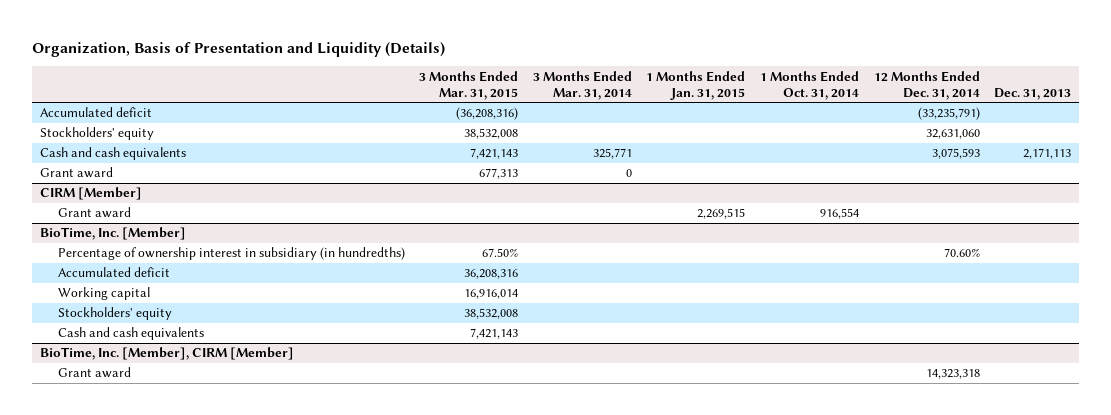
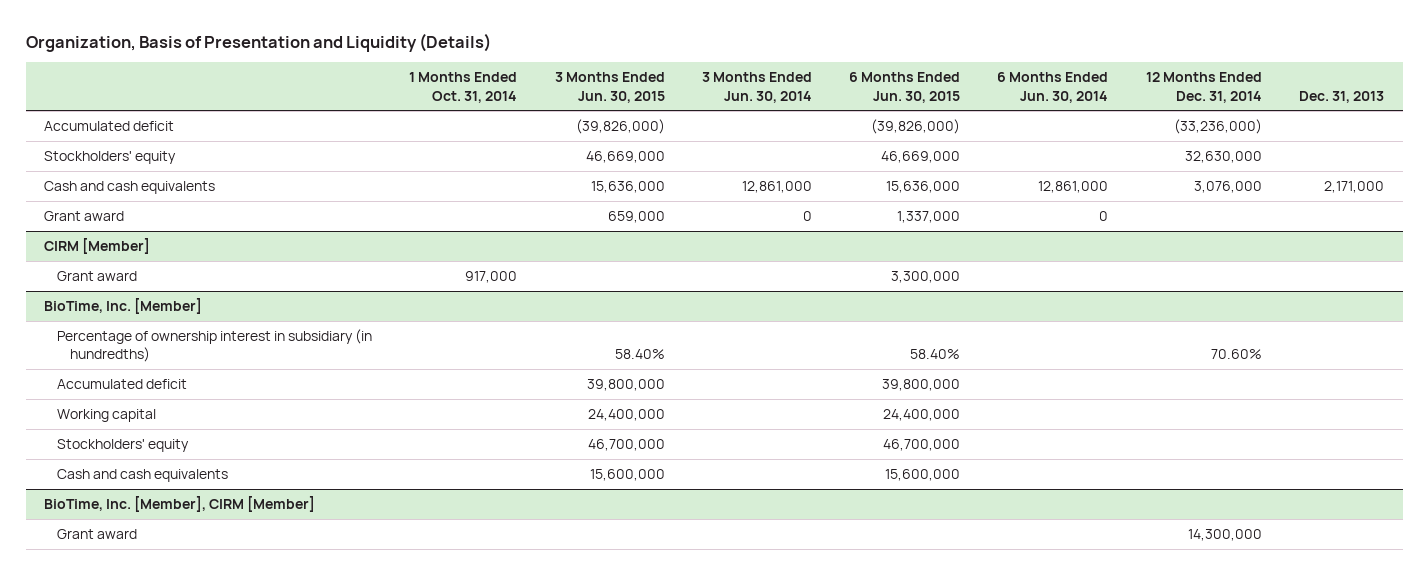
[419,70,519,100] 3 Months Ended Mar. 31, 2015 -> none
[532,70,632,100] 3 Months Ended Mar. 31, 2014 -> none
[646,70,746,100] 1 Months Ended Jan. 31, 2015 -> none
none -> [554,72,665,103] 3 Months Ended Jun. 30, 2015
none -> [701,72,812,103] 3 Months Ended Jun. 30, 2014
none -> [849,72,961,103] 6 Months Ended Jun. 30, 2015
none -> [997,72,1109,103] 6 Months Ended Jun. 30, 2014
[917,107,980,121] (33,235,791) -> [1173,119,1262,135] (33,236,000)
[925,129,980,140] 32,631,060 -> [1184,151,1262,164] 32,630,000
[931,148,980,160] 3,075,593 -> [1193,181,1262,194] 3,076,000
[1023,148,1072,160] 2,171,113 -> [1323,181,1384,194] 2,171,000
[819,208,859,220] 916,554 -> [465,271,518,284] 917,000
[925,369,980,380] 14,323,318 -> [1187,529,1262,542] 14,300,000

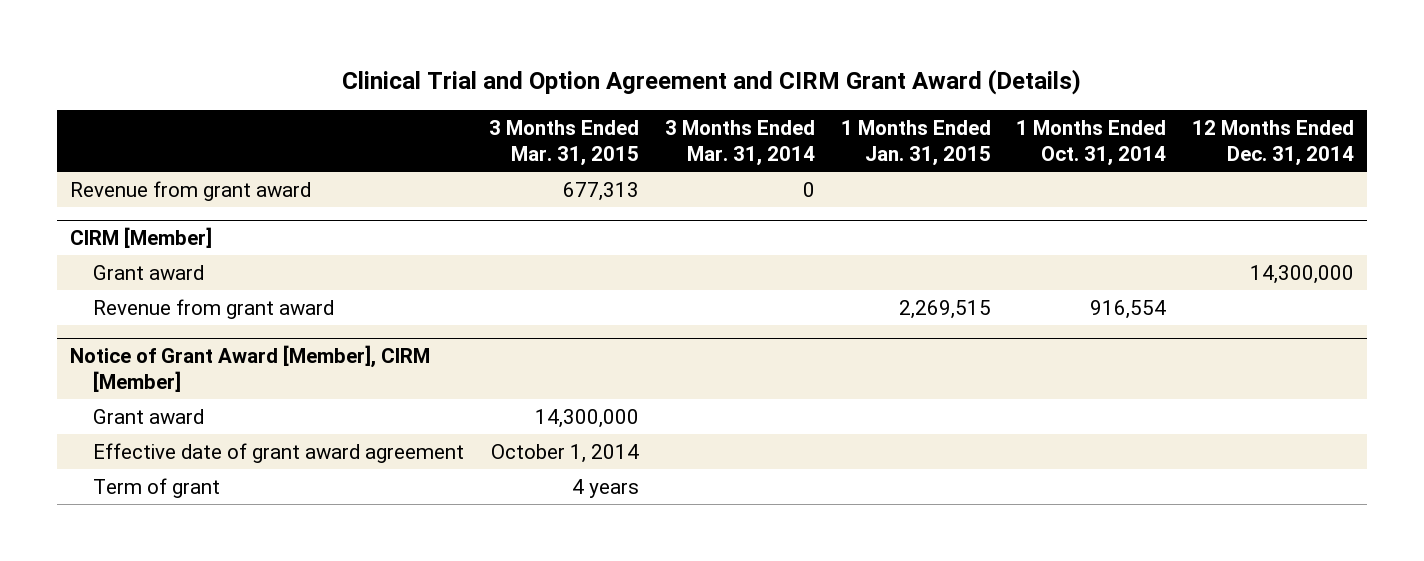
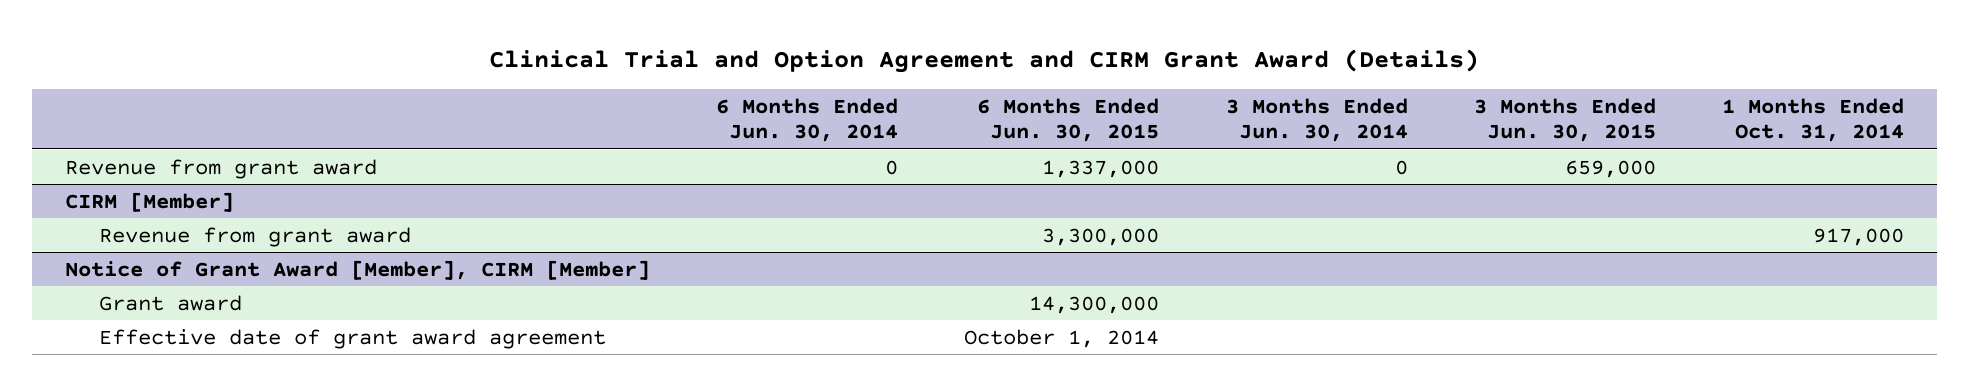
[489,119,640,167] 3 Months Ended Mar. 31, 2015 -> none
[665,119,816,167] 3 Months Ended Mar. 31, 2014 -> none
[840,119,991,167] 1 Months Ended Jan. 31, 2015 -> none
[1192,119,1355,167] 12 Months Ended Dec. 31, 2014 -> none
none -> [716,97,899,143] 6 Months Ended Jun. 30, 2014
none -> [977,97,1160,143] 6 Months Ended Jun. 30, 2015
none -> [1225,97,1408,143] 3 Months Ended Jun. 30, 2014
none -> [1473,97,1656,143] 3 Months Ended Jun. 30, 2015
[92,264,204,280] Grant award -> none
[1090,299,1167,319] 916,554 -> [1812,227,1904,246] 917,000
[92,477,220,498] Term of grant -> none

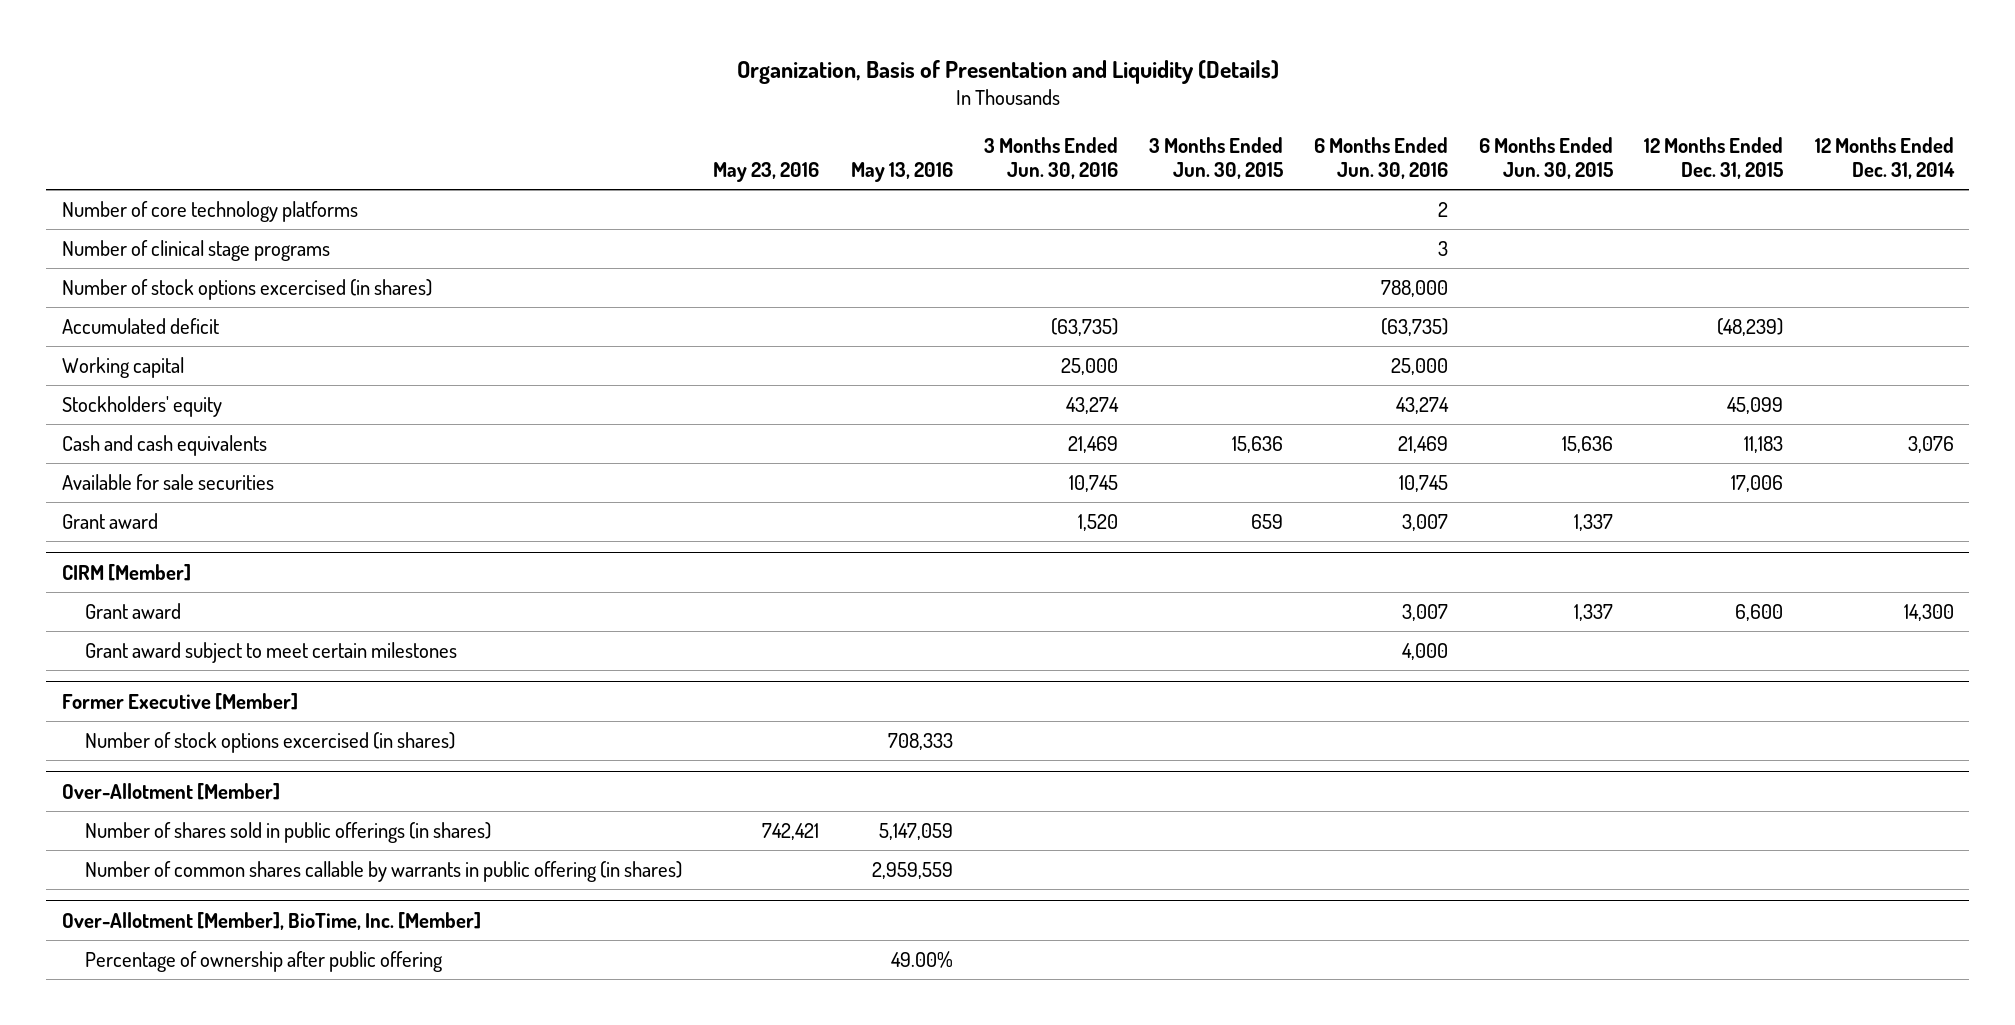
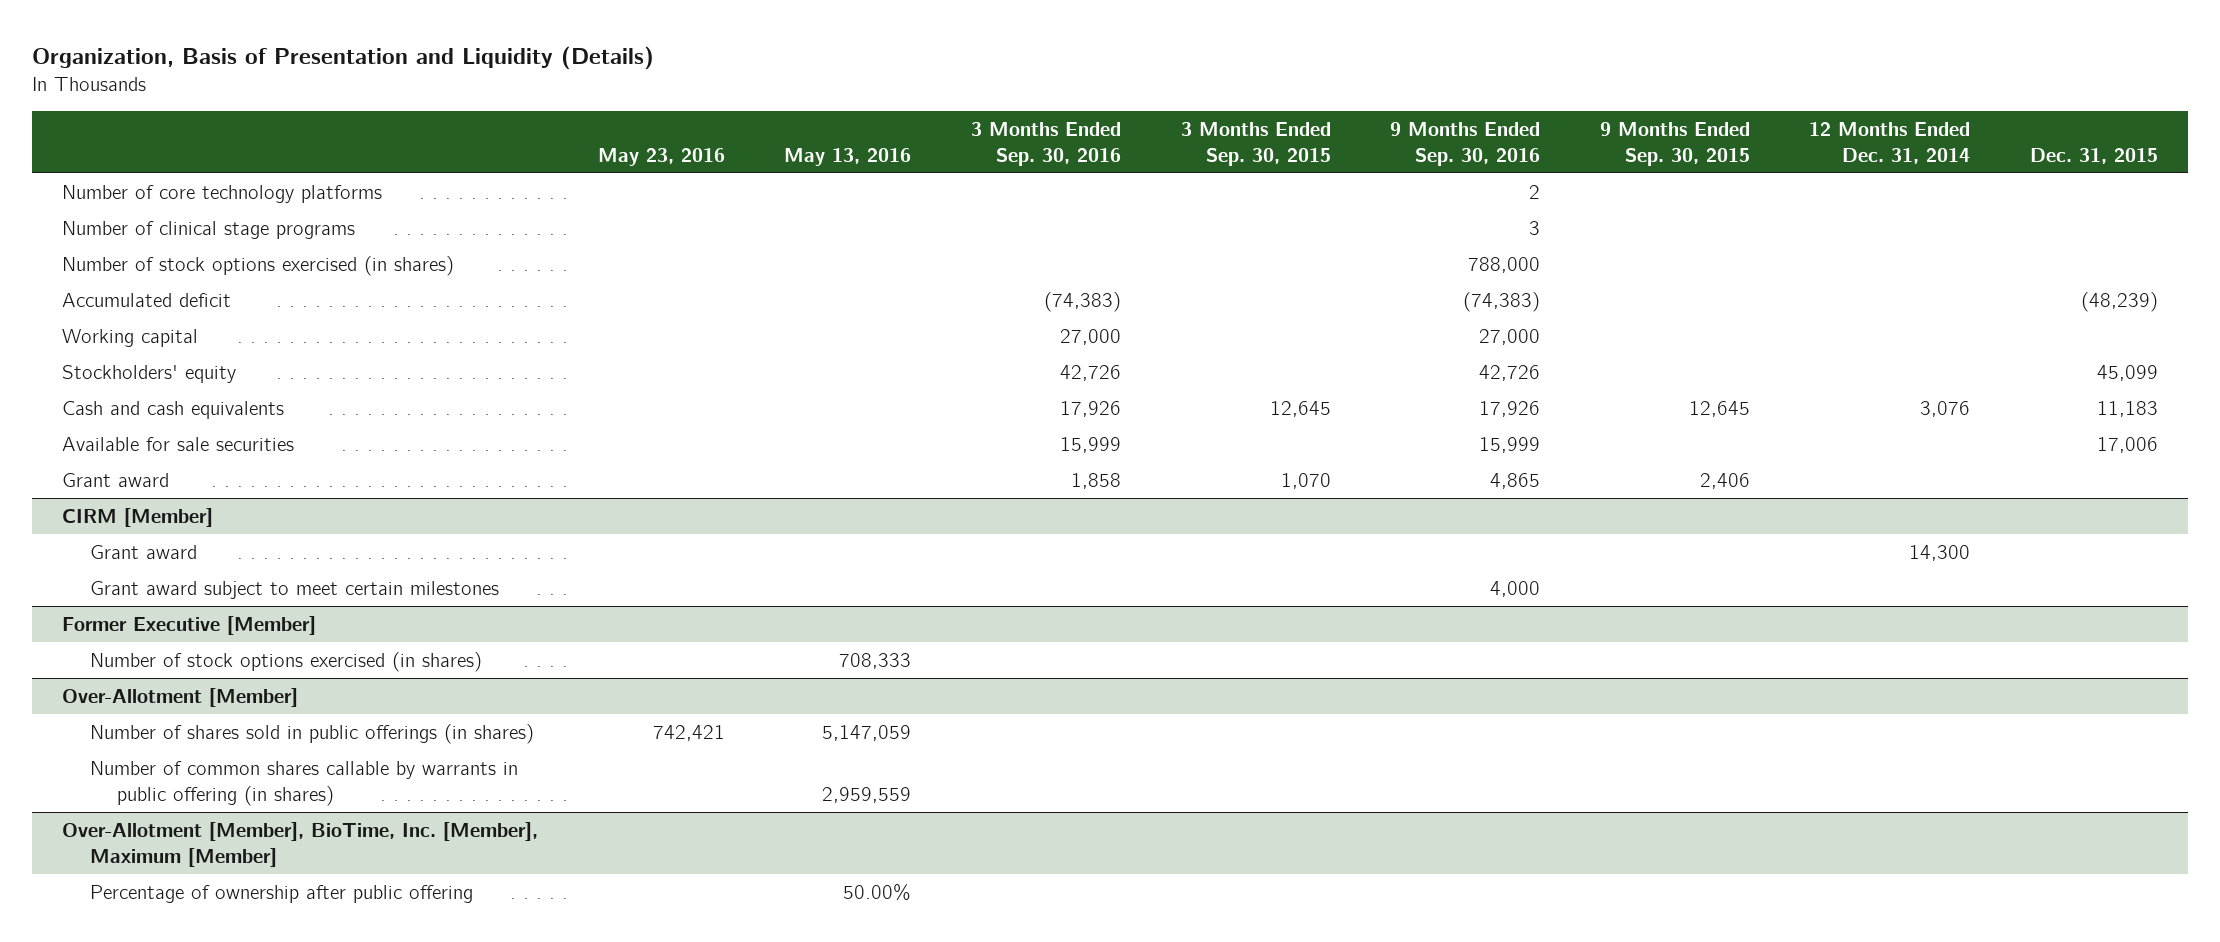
[983,137,1118,179] 3 Months Ended Jun. 30, 2016 -> none
[1148,137,1283,179] 3 Months Ended Jun. 30, 2015 -> none
[1314,137,1449,179] 6 Months Ended Jun. 30, 2016 -> none
[1479,137,1614,179] 6 Months Ended Jun. 30, 2015 -> none
[1644,137,1784,179] 12 Months Ended Dec. 31, 2015 -> none
none -> [971,121,1122,166] 3 Months Ended Sep. 30, 2016
none -> [1180,121,1331,166] 3 Months Ended Sep. 30, 2015
none -> [1390,121,1541,166] 9 Months Ended Sep. 30, 2016
none -> [1599,121,1750,166] 9 Months Ended Sep. 30, 2015
none -> [2030,147,2159,164] Dec. 31, 2015
[61,279,432,301] Number of stock options excercised (in shares) -> [62,256,455,277] Number of stock options exercised (in shares)
[85,732,456,754] Number of stock options excercised (in shares) -> [89,652,482,673] Number of stock options exercised (in shares)
[61,912,481,931] Over-Allotment [Member], BioTime, Inc. [Member] -> [62,822,539,868] Over-Allotment [Member], BioTime, Inc. [Member], Maximum [Member]
[890,951,953,969] 49.00% -> [843,884,912,902] 50.00%

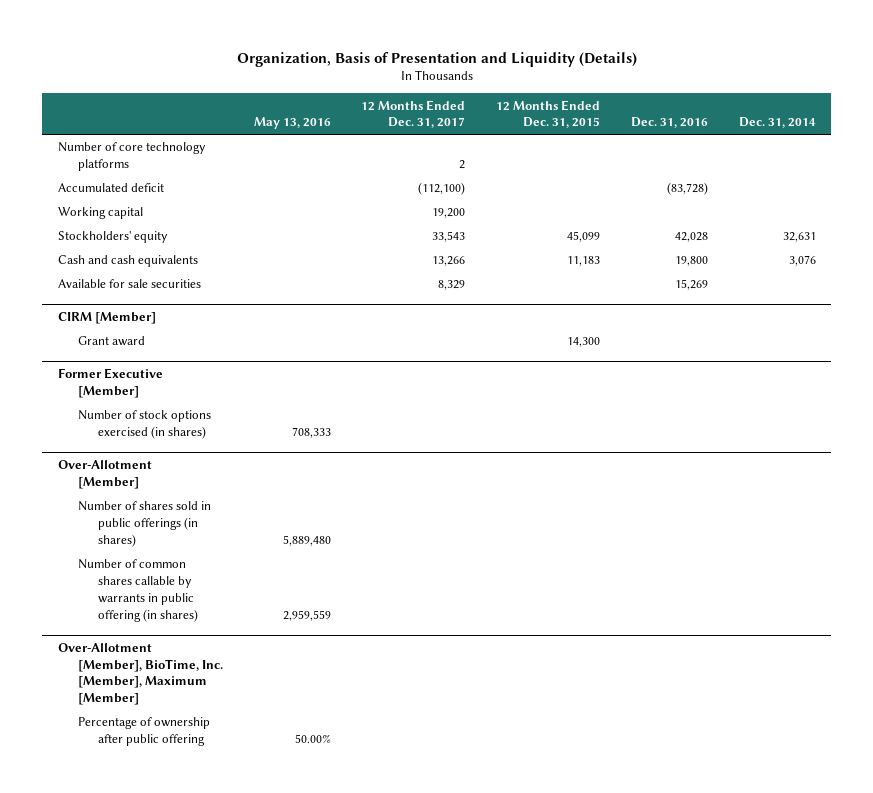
[597,147,725,166] May 23, 2016 -> none
[971,121,1122,166] 3 Months Ended Sep. 30, 2016 -> none
[1180,121,1331,166] 3 Months Ended Sep. 30, 2015 -> none
[1390,121,1541,166] 9 Months Ended Sep. 30, 2016 -> none
[1599,121,1750,166] 9 Months Ended Sep. 30, 2015 -> none
[1809,121,1971,164] 12 Months Ended Dec. 31, 2014 -> none
[2030,147,2159,164] Dec. 31, 2015 -> none
none -> [361,99,466,129] 12 Months Ended Dec. 31, 2017
none -> [496,99,601,129] 12 Months Ended Dec. 31, 2015
none -> [630,117,708,129] Dec. 31, 2016
none -> [738,117,816,129] Dec. 31, 2014
[62,221,356,240] Number of clinical stage programs -> none
[62,256,455,277] Number of stock options exercised (in shares) -> none
[62,473,170,488] Grant award -> none
[89,581,499,600] Grant award subject to meet certain milestones -> none
[822,725,912,742] 5,147,059 -> [282,535,331,547] 5,889,480

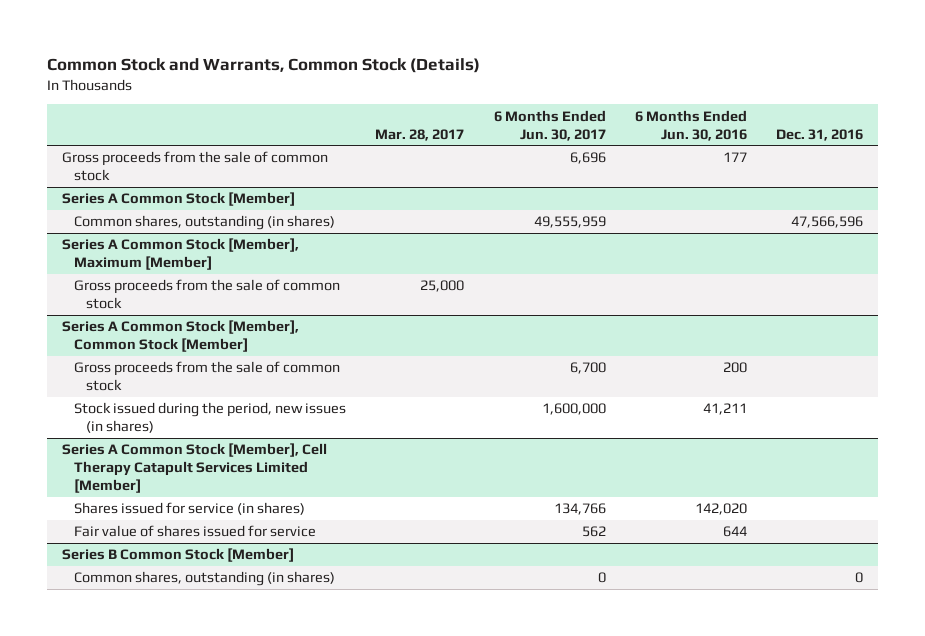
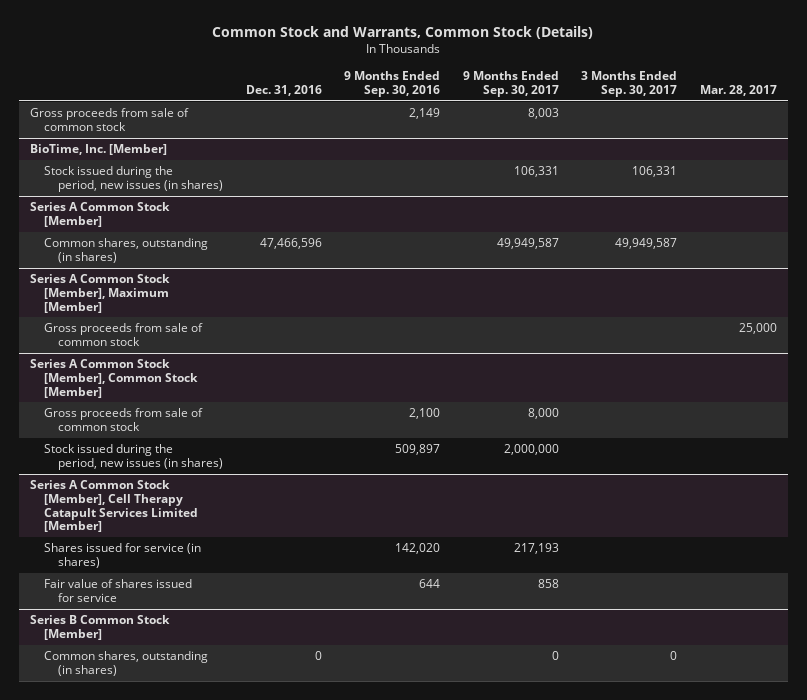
[493,109,606,141] 6 Months Ended Jun. 30, 2017 -> none
[635,109,748,141] 6 Months Ended Jun. 30, 2016 -> none
none -> [344,71,441,97] 9 Months Ended Sep. 30, 2016
none -> [462,71,559,97] 9 Months Ended Sep. 30, 2017
none -> [581,71,678,97] 3 Months Ended Sep. 30, 2017
[61,151,328,182] Gross proceeds from the sale of common stock -> [30,108,190,131] Gross proceeds from sale of common stock
none -> [30,144,168,156] BioTime, Inc. [Member]
none -> [44,166,224,192] Stock issued during the period, new issues (in shares)
[791,216,864,229] 47,566,596 -> [259,238,322,250] 47,466,596
[73,279,340,310] Gross proceeds from the sale of common stock -> [44,323,204,346] Gross proceeds from sale of common stock
[73,361,340,392] Gross proceeds from the sale of common stock -> [44,408,204,431] Gross proceeds from sale of common stock

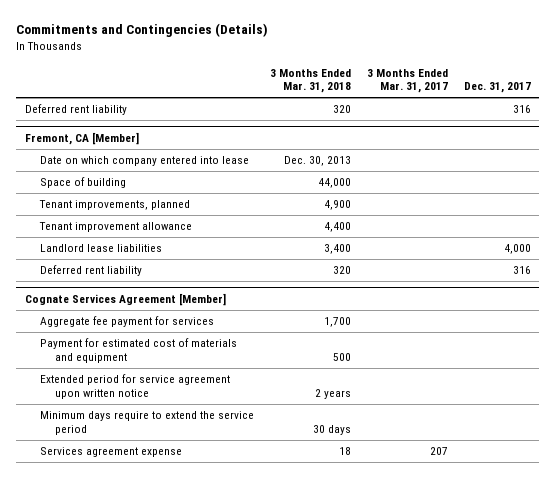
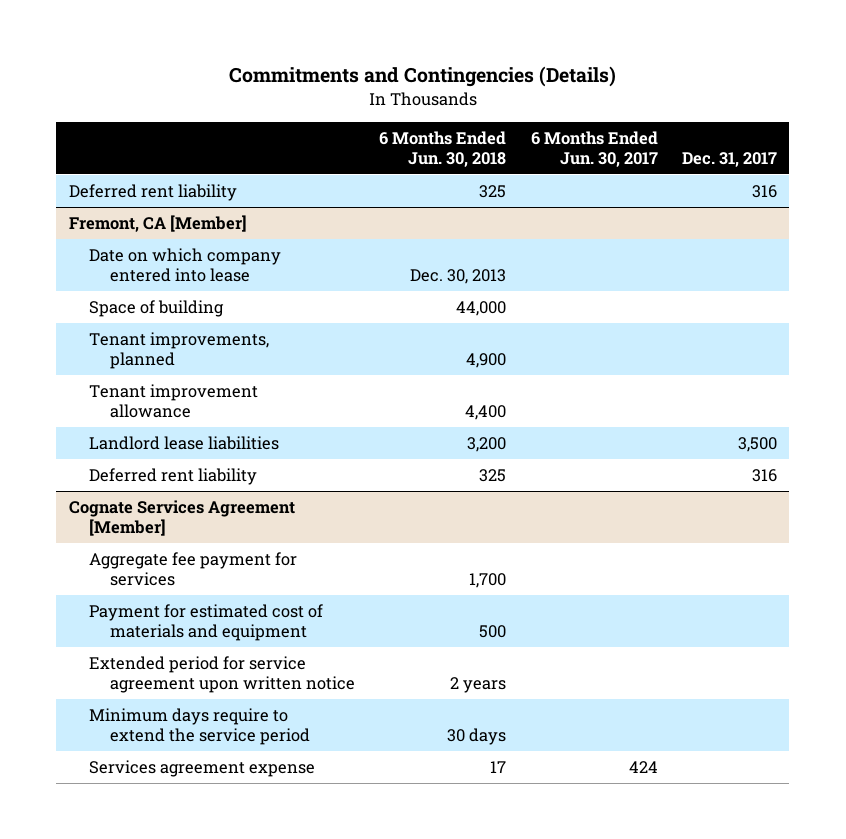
[269,68,351,94] 3 Months Ended Mar. 31, 2018 -> none
[366,68,448,94] 3 Months Ended Mar. 31, 2017 -> none
none -> [379,130,507,167] 6 Months Ended Jun. 30, 2018
none -> [530,130,658,167] 6 Months Ended Jun. 30, 2017
[504,244,532,255] 4,000 -> [737,437,777,453] 3,500

